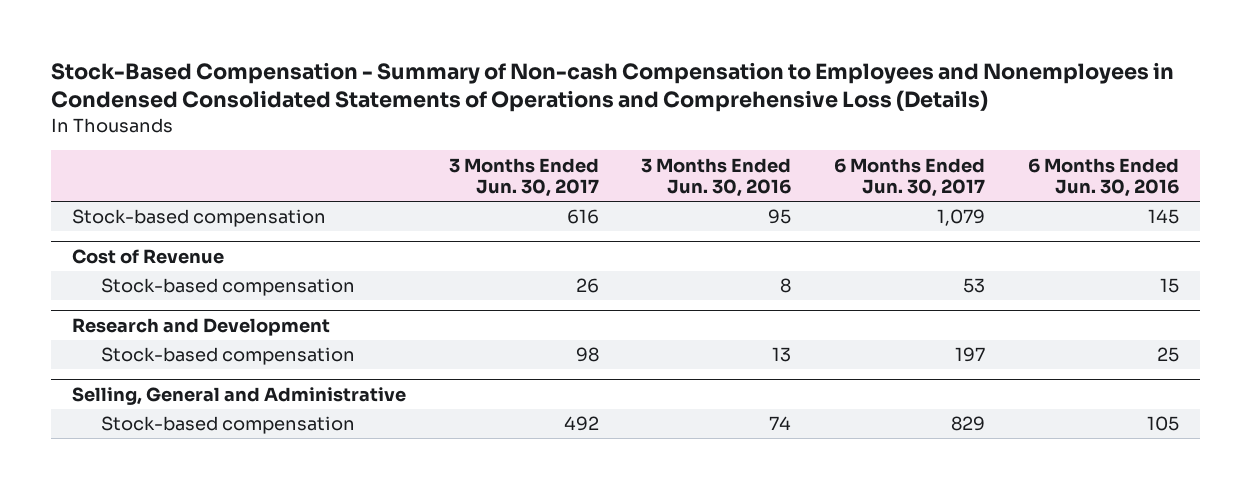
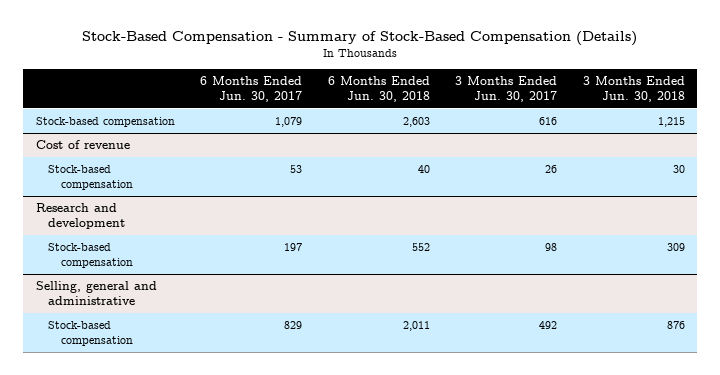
[50,62,1174,113] Stock-Based Compensation - Summary of Non-cash Compensation to Employees and Nonemployees in Condensed Consolidated Statements of Operations and Comprehensive Loss (Details) -> [82,31,638,47] Stock-Based Compensation - Summary of Stock-Based Compensation (Details)
[641,157,792,197] 3 Months Ended Jun. 30, 2016 -> none
[1027,157,1179,197] 6 Months Ended Jun. 30, 2016 -> none
none -> [327,75,430,102] 6 Months Ended Jun. 30, 2018
none -> [582,75,685,102] 3 Months Ended Jun. 30, 2018
[72,249,225,265] Cost of Revenue -> [35,140,130,150] Cost of revenue
[72,318,331,337] Research and Development -> [35,203,126,229] Research and development
[72,387,407,406] Selling, General and Administrative -> [35,281,157,305] Selling, general and administrative

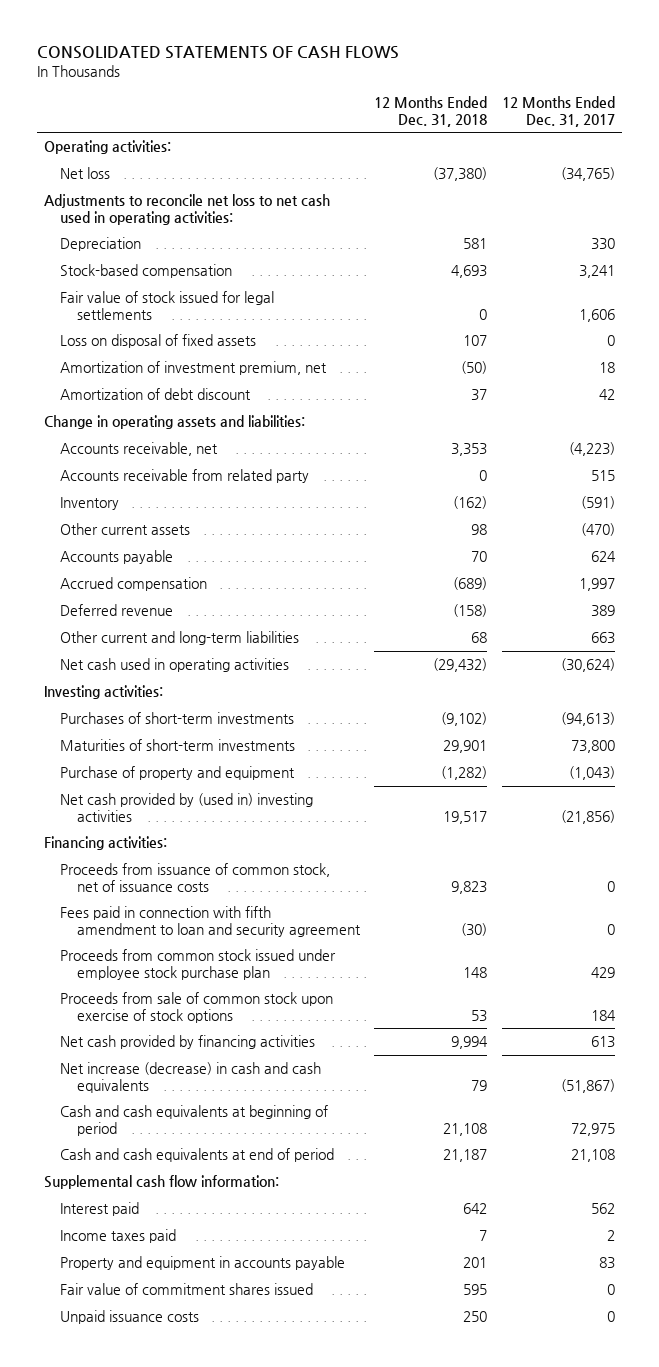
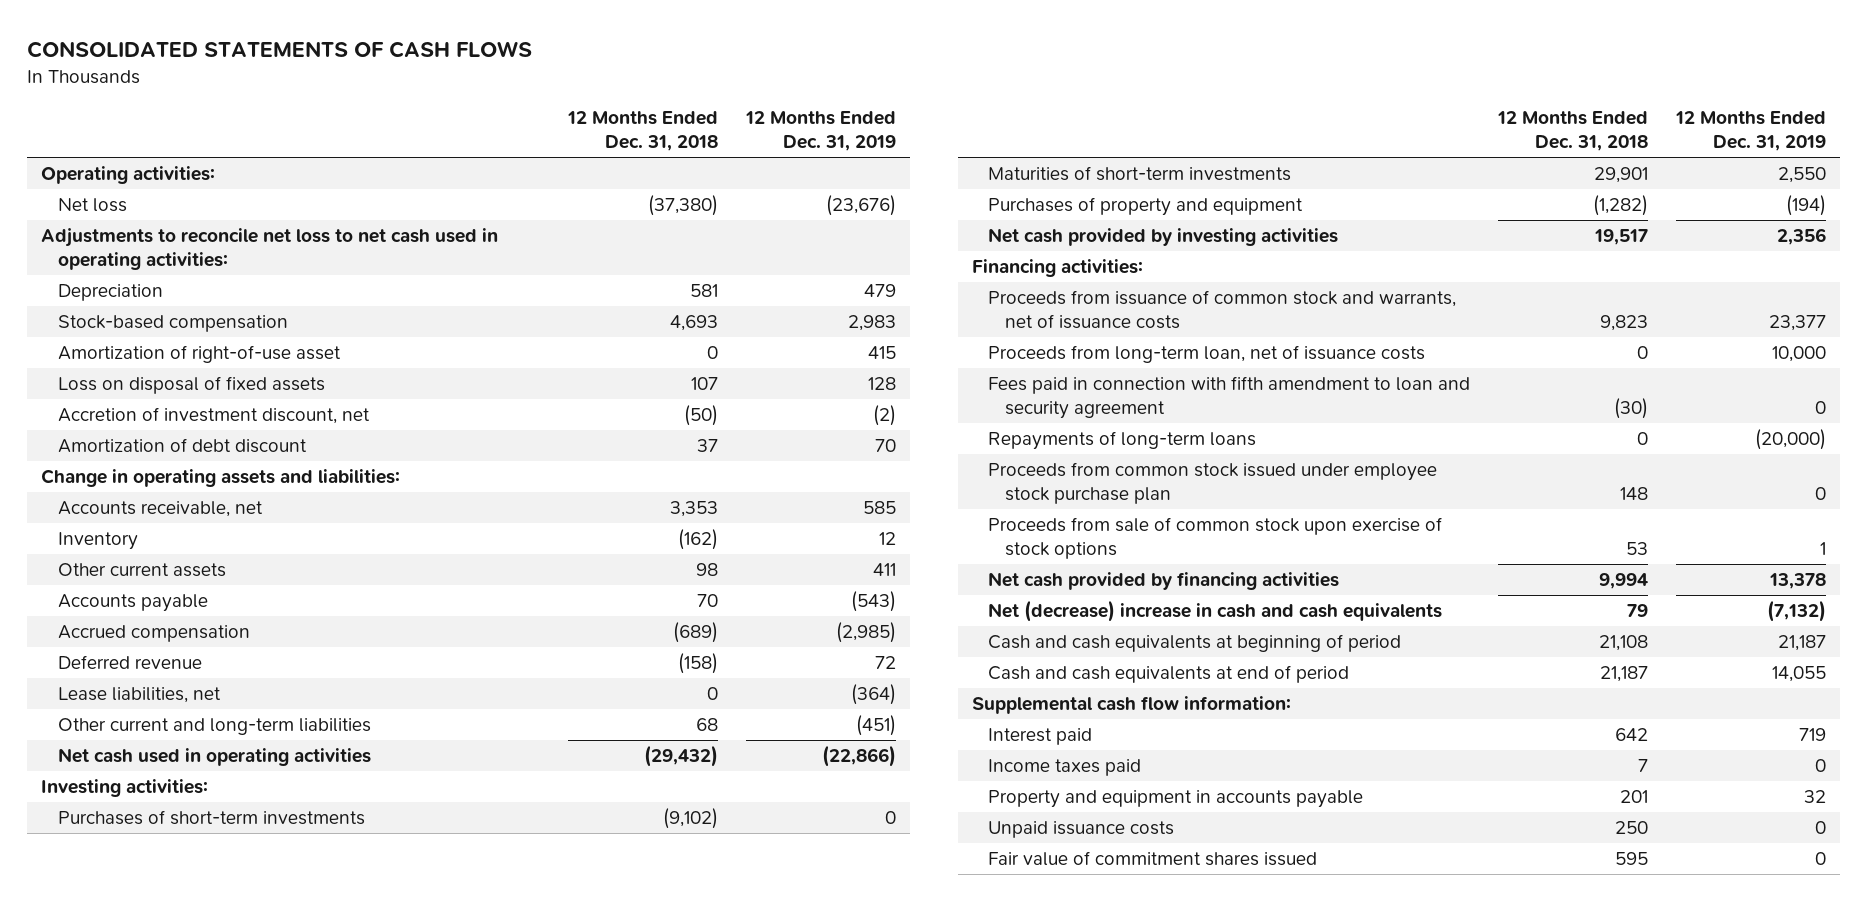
[502,96,616,127] 12 Months Ended Dec. 31, 2017 -> none
none -> [744,110,896,152] 12 Months Ended Dec. 31, 2019
[60,291,275,320] Fair value of stock issued for legal settlements -> none
none -> [57,344,341,363] Amortization of right-of-use asset
[60,361,328,376] Amortization of investment premium, net -> [57,406,370,424] Accretion of investment discount, net
[60,469,310,484] Accounts receivable from related party -> none
none -> [57,686,221,703] Lease liabilities, net
[60,766,296,781] Purchase of property and equipment -> [988,196,1304,216] Purchases of property and equipment
[60,793,314,822] Net cash provided by (used in) investing activities -> [988,227,1339,246] Net cash provided by investing activities
[60,863,331,892] Proceeds from issuance of common stock, net of issuance costs -> [988,289,1457,330] Proceeds from issuance of common stock and warrants, net of issuance costs
none -> [988,344,1426,363] Proceeds from long-term loan, net of issuance costs
none -> [988,430,1257,450] Repayments of long-term loans
[60,1062,322,1093] Net increase (decrease) in cash and cash equivalents -> [988,599,1443,622] Net (decrease) increase in cash and cash equivalents
[60,1283,314,1296] Fair value of commitment shares issued -> [988,850,1318,866] Fair value of commitment shares issued

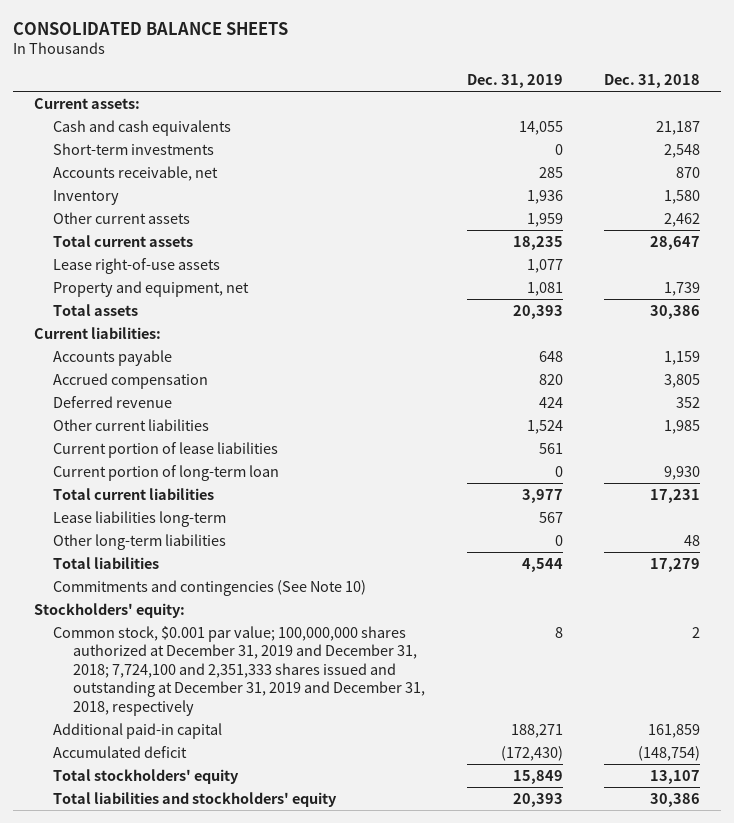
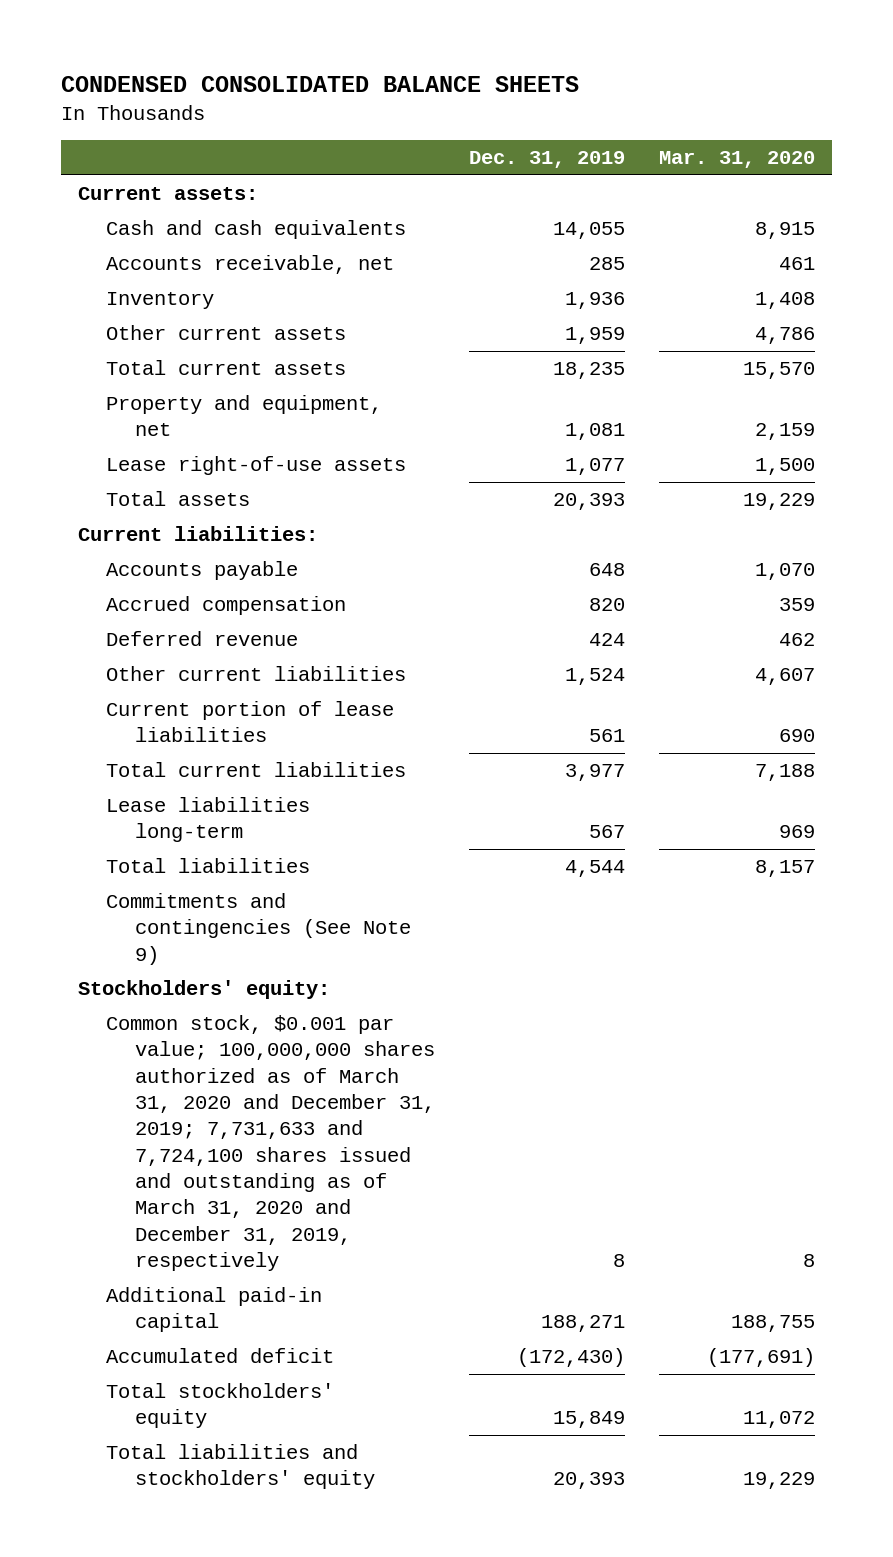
[12,21,288,35] CONSOLIDATED BALANCE SHEETS -> [60,76,579,93] CONDENSED CONSOLIDATED BALANCE SHEETS
[604,74,701,89] Dec. 31, 2018 -> none
none -> [659,150,816,168] Mar. 31, 2020
[53,142,215,155] Short-term investments -> none
[53,257,221,274] Lease right-of-use assets -> [106,455,407,475] Lease right-of-use assets
[53,464,280,481] Current portion of long-term loan -> none
[53,533,227,550] Other long-term liabilities -> none
[53,579,367,596] Commitments and contingencies (See Note 10) -> [106,892,411,965] Commitments and contingencies (See Note 9)
[53,625,425,716] Common stock, $0.001 par value; 100,000,000 shares authorized at December 31, 2019 and December 31, 2018; 7,724,100 and 2,351,333 shares issued and outstanding at December 31, 2019 and December 31, 2018, respectively -> [106,1014,435,1272] Common stock, $0.001 par value; 100,000,000 shares authorized as of March 31, 2020 and December 31, 2019; 7,731,633 and 7,724,100 shares issued and outstanding as of March 31, 2020 and December 31, 2019, respectively

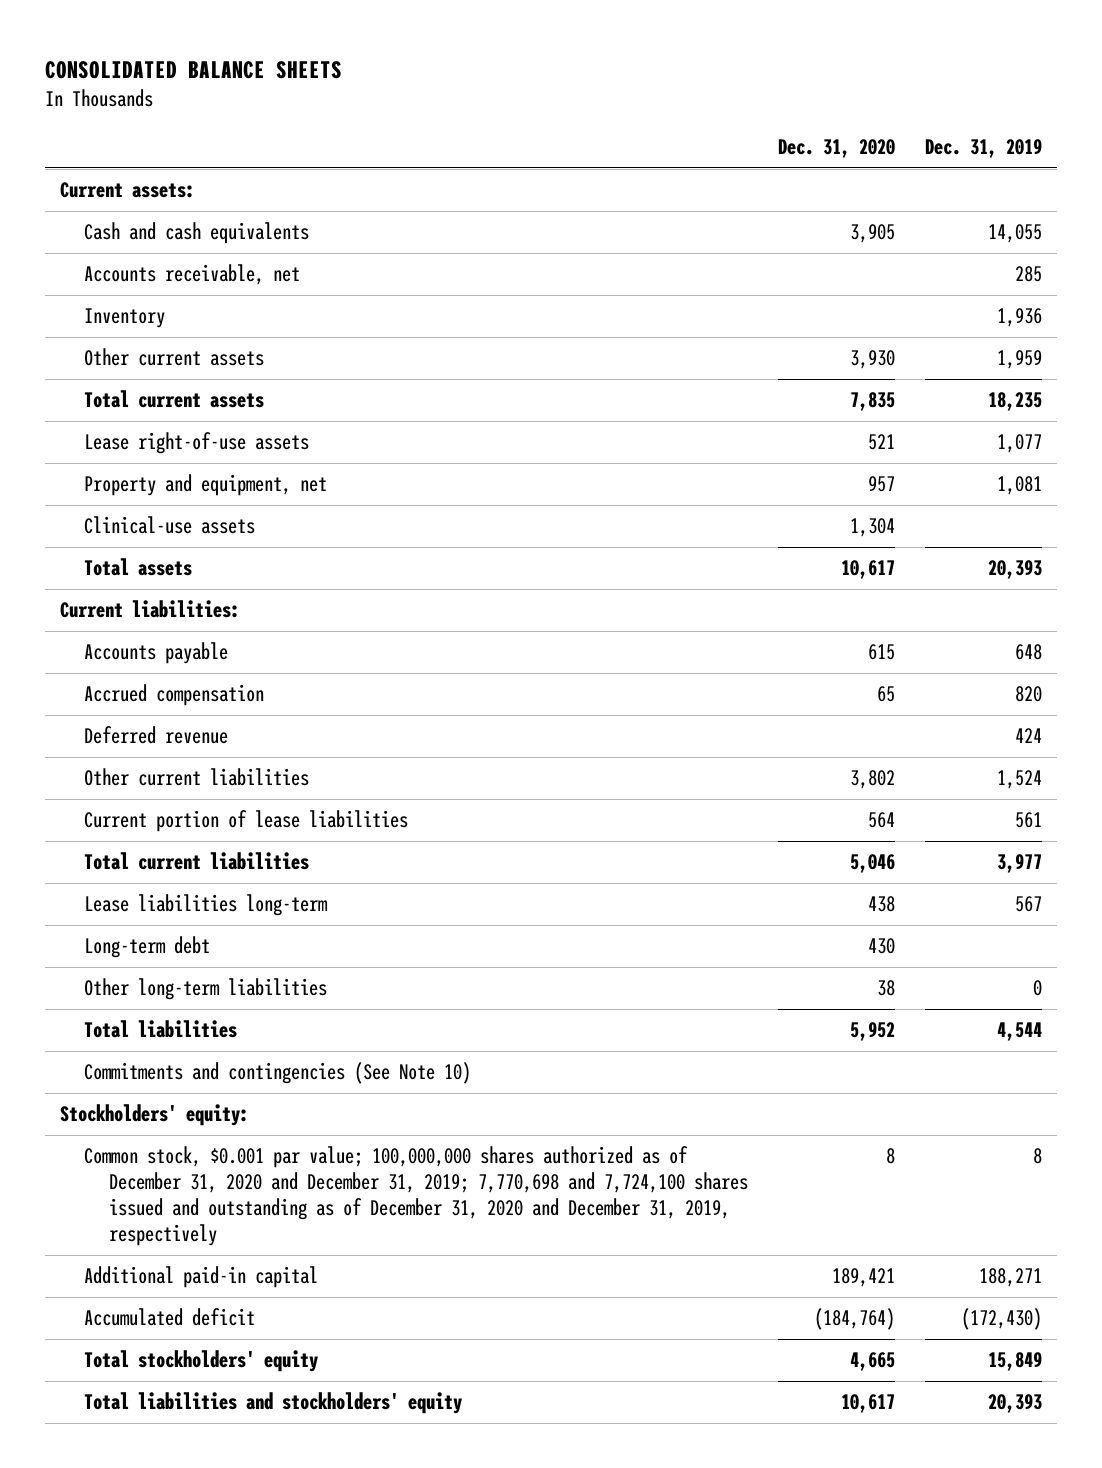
[60,76,579,93] CONDENSED CONSOLIDATED BALANCE SHEETS -> [45,60,343,79] CONSOLIDATED BALANCE SHEETS
[659,150,816,168] Mar. 31, 2020 -> none
none -> [777,139,895,159] Dec. 31, 2020
[106,394,383,437] Property and equipment, net -> [84,474,328,497] Property and equipment, net
none -> [84,516,256,535] Clinical-use assets
none -> [84,936,211,959] Long-term debt
none -> [84,978,328,1001] Other long-term liabilities
[106,892,411,965] Commitments and contingencies (See Note 9) -> [84,1062,472,1085] Commitments and contingencies (See Note 10)
[106,1014,435,1272] Common stock, $0.001 par value; 100,000,000 shares authorized as of March 31, 2020 and December 31, 2019; 7,731,633 and 7,724,100 shares issued and outstanding as of March 31, 2020 and December 31, 2019, respectively -> [84,1146,748,1247] Common stock, $0.001 par value; 100,000,000 shares authorized as of December 31, 2020 and December 31, 2019; 7,770,698 and 7,724,100 shares issued and outstanding as of December 31, 2020 and December 31, 2019, respectively

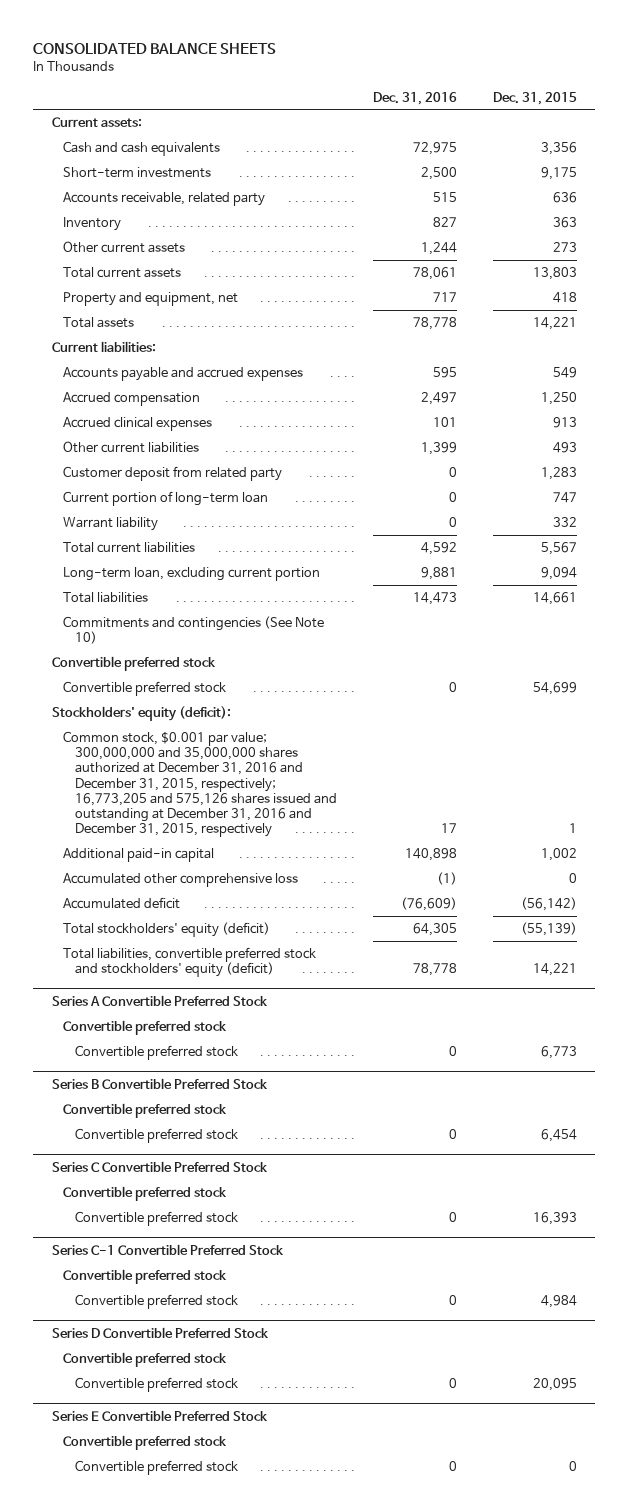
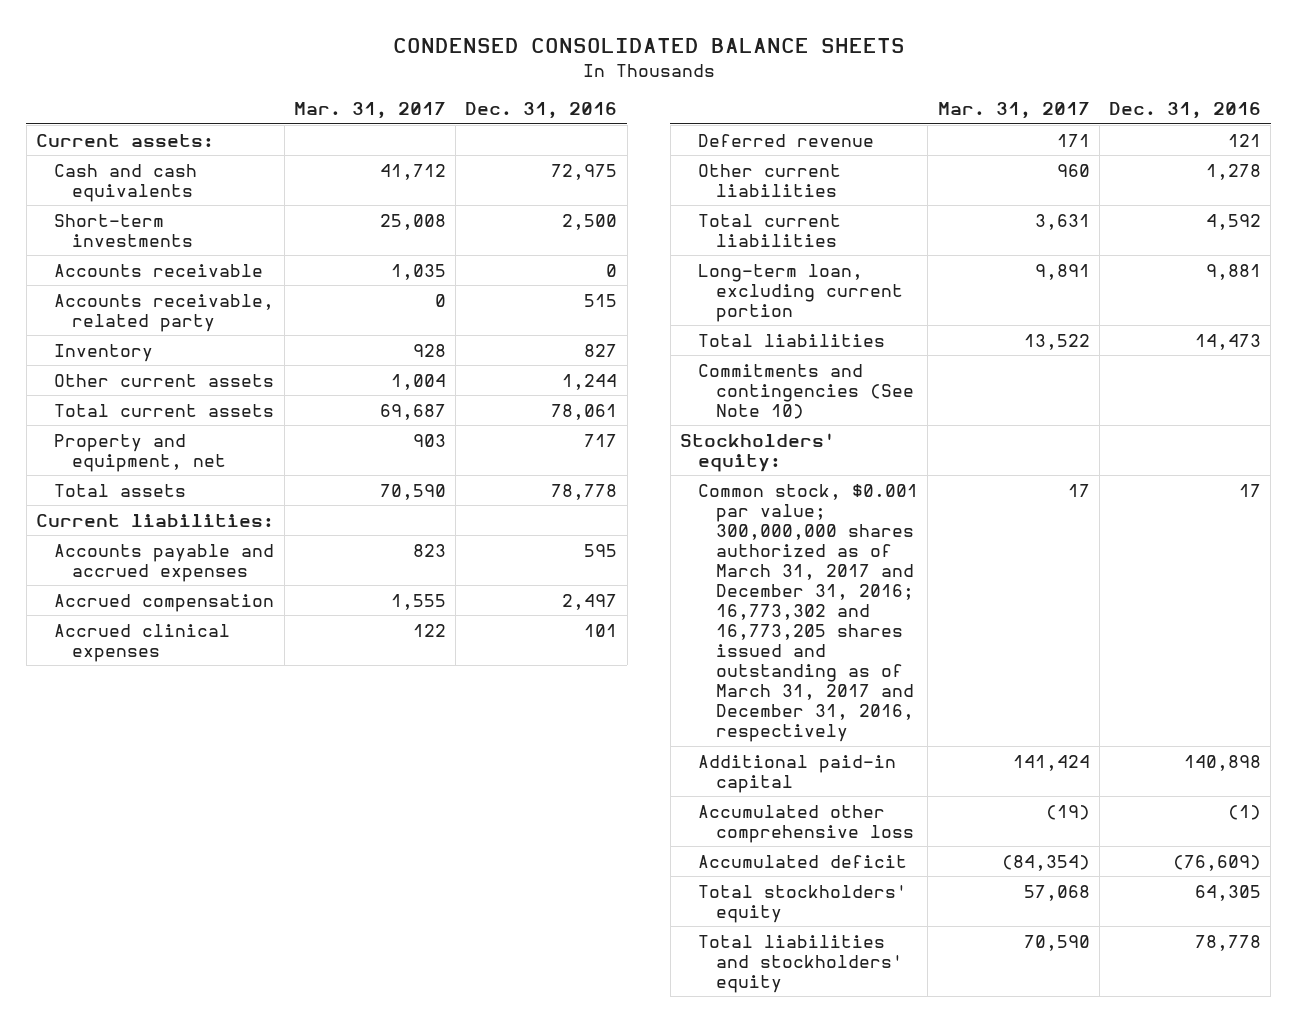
[33,42,277,54] CONSOLIDATED BALANCE SHEETS -> [392,38,905,54] CONDENSED CONSOLIDATED BALANCE SHEETS
[493,91,578,105] Dec. 31, 2015 -> none
none -> [293,102,446,120] Mar. 31, 2017
none -> [54,263,264,277] Accounts receivable
[63,466,283,482] Customer deposit from related party -> none
[63,491,269,507] Current portion of long-term loan -> none
[63,517,159,532] Warrant liability -> none
none -> [698,133,875,147] Deferred revenue
[421,442,458,456] 1,399 -> [1206,163,1262,180] 1,278
[51,656,216,672] Convertible preferred stock -> none
[63,681,227,697] Convertible preferred stock -> none
[51,706,231,722] Stockholders' equity (deficit): -> [679,432,835,472] Stockholders' equity:
[63,731,337,837] Common stock, $0.001 par value; 300,000,000 and 35,000,000 shares authorized at December 31, 2016 and December 31, 2015, respectively; 16,773,205 and 575,126 shares issued and outstanding at December 31, 2016 and December 31, 2015, respectively -> [698,483,919,743] Common stock, $0.001 par value; 300,000,000 shares authorized as of March 31, 2017 and December 31, 2016; 16,773,302 and 16,773,205 shares issued and outstanding as of March 31, 2017 and December 31, 2016, respectively
[51,994,268,1006] Series A Convertible Preferred Stock -> none
[63,1020,228,1036] Convertible preferred stock -> none
[74,1045,238,1061] Convertible preferred stock -> none
[51,1077,268,1089] Series B Convertible Preferred Stock -> none
[63,1103,228,1119] Convertible preferred stock -> none
[74,1128,238,1144] Convertible preferred stock -> none
[51,1160,268,1172] Series C Convertible Preferred Stock -> none
[63,1186,228,1202] Convertible preferred stock -> none
[74,1211,238,1227] Convertible preferred stock -> none
[51,1243,284,1255] Series C-1 Convertible Preferred Stock -> none
[63,1269,228,1285] Convertible preferred stock -> none
[74,1294,238,1310] Convertible preferred stock -> none
[51,1326,269,1338] Series D Convertible Preferred Stock -> none
[63,1352,228,1368] Convertible preferred stock -> none
[74,1377,238,1393] Convertible preferred stock -> none
[51,1409,268,1421] Series E Convertible Preferred Stock -> none
[63,1435,228,1451] Convertible preferred stock -> none
[74,1460,238,1476] Convertible preferred stock -> none
[63,922,271,938] Total stockholders' equity (deficit) -> [698,884,908,923] Total stockholders' equity
[63,947,317,978] Total liabilities, convertible preferred stock and stockholders' equity (deficit) -> [698,934,904,993] Total liabilities and stockholders' equity

